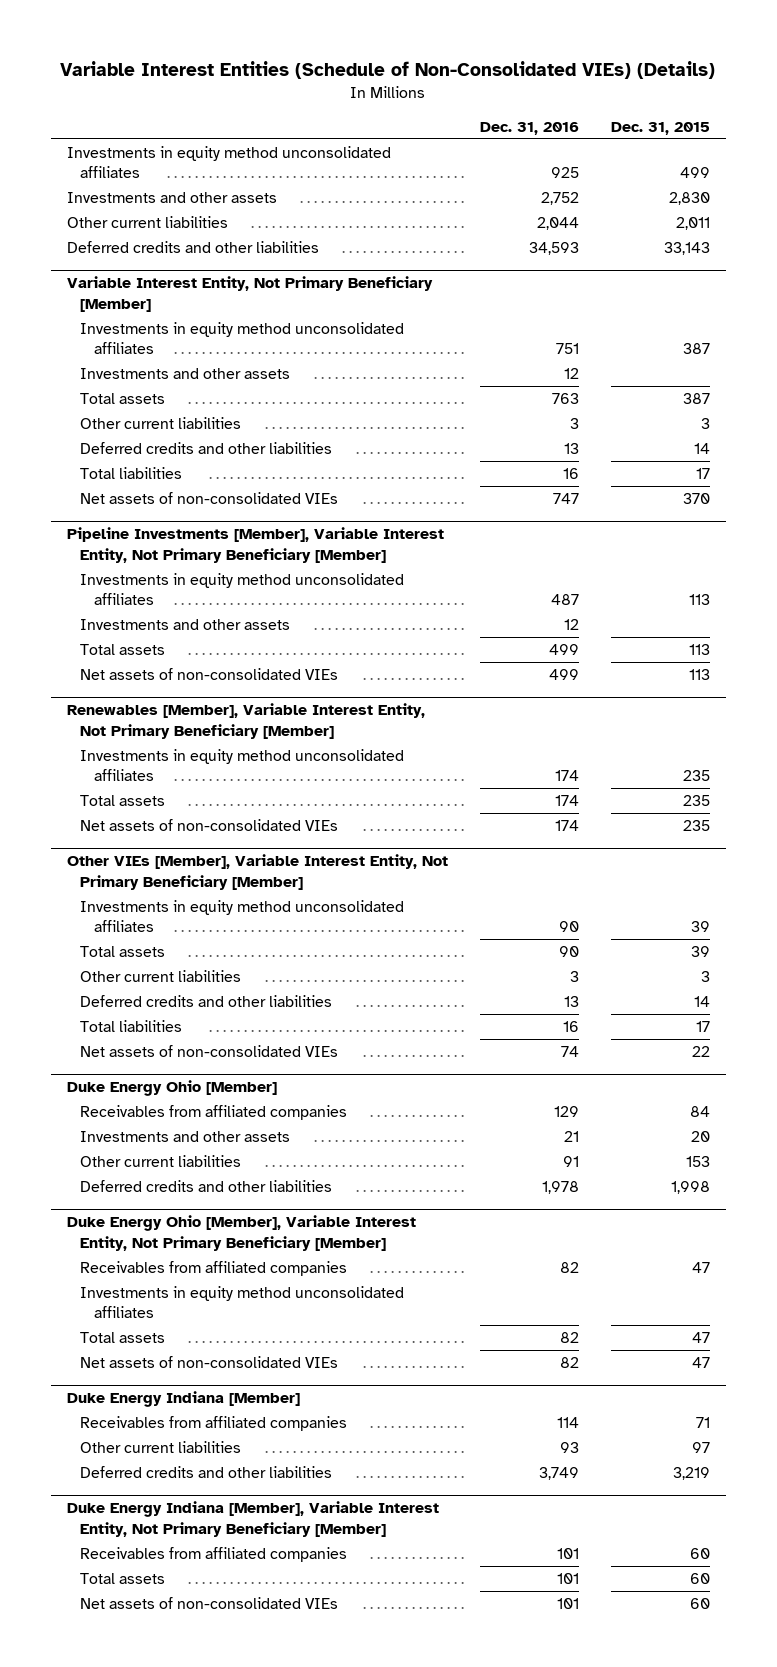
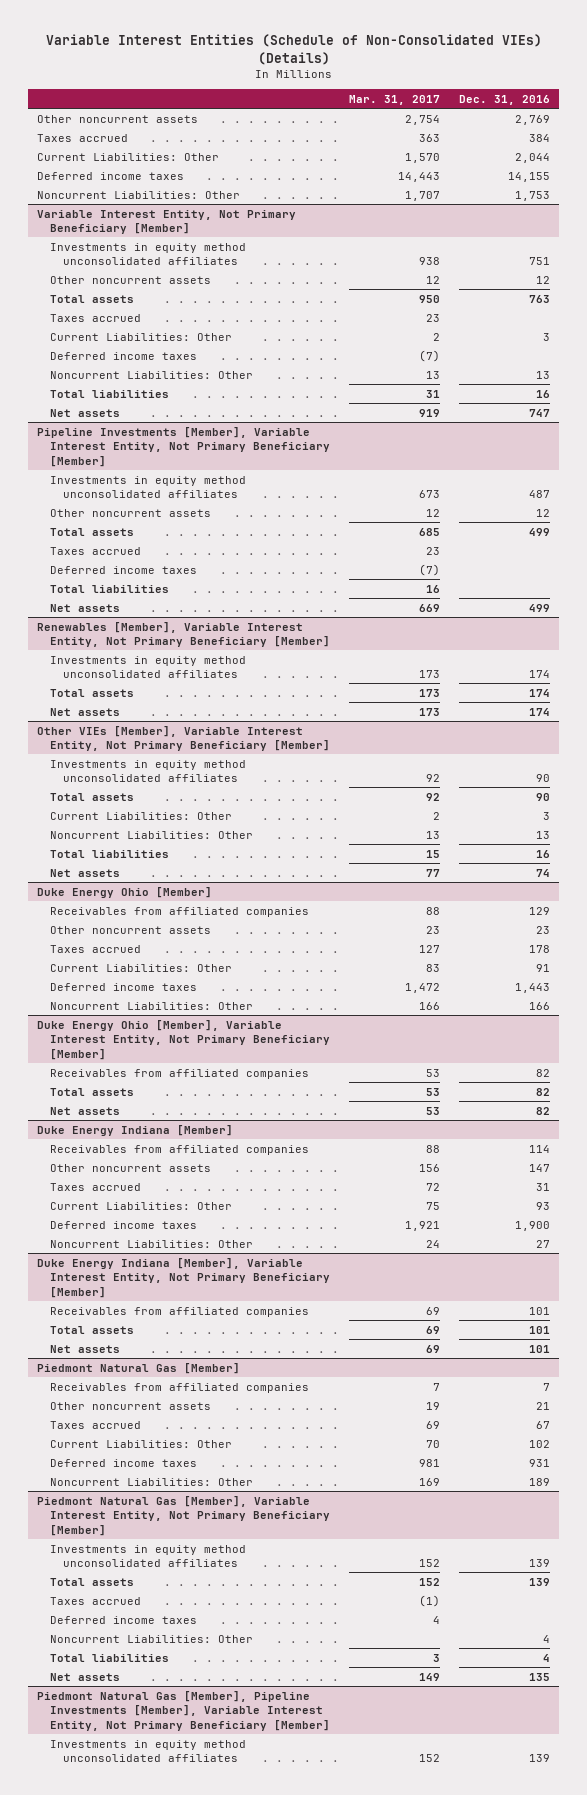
[610,122,710,136] Dec. 31, 2015 -> none
none -> [348,94,440,105] Mar. 31, 2017
[66,145,391,179] Investments in equity method unconsolidated affiliates -> none
[66,240,319,253] Deferred credits and other liabilities -> none
[66,191,277,203] Investments and other assets -> [37,114,199,123] Other noncurrent assets
[540,191,579,205] 2,752 -> [514,114,550,125] 2,769
none -> [37,133,129,142] Taxes accrued
[66,215,228,228] Other current liabilities -> [37,152,220,161] Current Liabilities: Other
none -> [37,171,185,180] Deferred income taxes
none -> [37,190,241,199] Noncurrent Liabilities: Other
[80,367,291,379] Investments and other assets -> [50,275,212,284] Other noncurrent assets
[80,441,333,454] Deferred credits and other liabilities -> none
none -> [50,313,142,322] Taxes accrued
[80,416,242,429] Other current liabilities -> [50,332,233,341] Current Liabilities: Other
none -> [50,351,198,360] Deferred income taxes
none -> [50,370,254,379] Noncurrent Liabilities: Other
[80,491,339,504] Net assets of non-consolidated VIEs -> [50,408,121,417] Net assets
[80,618,291,630] Investments and other assets -> [50,508,212,517] Other noncurrent assets
none -> [50,546,142,555] Taxes accrued
none -> [50,565,198,574] Deferred income taxes
none -> [50,584,170,593] Total liabilities
[80,667,339,680] Net assets of non-consolidated VIEs -> [50,603,121,612] Net assets
[80,818,339,831] Net assets of non-consolidated VIEs -> [50,707,121,716] Net assets
[80,994,333,1007] Deferred credits and other liabilities -> none
[80,969,242,982] Other current liabilities -> [50,811,233,820] Current Liabilities: Other
none -> [50,830,254,839] Noncurrent Liabilities: Other
[80,1044,339,1057] Net assets of non-consolidated VIEs -> [50,868,121,877] Net assets
[80,1179,333,1192] Deferred credits and other liabilities -> none
[80,1130,291,1142] Investments and other assets -> [50,925,212,934] Other noncurrent assets
[563,1130,579,1142] 21 -> [535,925,550,934] 23
none -> [50,944,142,953] Taxes accrued
[80,1154,242,1167] Other current liabilities -> [50,963,233,972] Current Liabilities: Other
none -> [50,982,198,991] Deferred income taxes
none -> [50,1001,254,1010] Noncurrent Liabilities: Other
[80,1285,405,1319] Investments in equity method unconsolidated affiliates -> none
[80,1355,339,1368] Net assets of non-consolidated VIEs -> [50,1106,121,1115] Net assets
[80,1465,333,1478] Deferred credits and other liabilities -> none
none -> [50,1163,212,1172] Other noncurrent assets
none -> [50,1182,142,1191] Taxes accrued
[80,1440,242,1453] Other current liabilities -> [50,1201,233,1210] Current Liabilities: Other
none -> [50,1220,198,1229] Deferred income taxes
none -> [50,1239,254,1248] Noncurrent Liabilities: Other
[80,1596,339,1609] Net assets of non-consolidated VIEs -> [50,1344,121,1353] Net assets
none -> [37,1362,241,1374] Piedmont Natural Gas [Member]
none -> [50,1382,310,1393] Receivables from affiliated companies
none -> [50,1401,212,1410] Other noncurrent assets
none -> [50,1420,142,1429] Taxes accrued
none -> [50,1439,233,1448] Current Liabilities: Other
none -> [50,1458,198,1467] Deferred income taxes
none -> [50,1477,254,1486] Noncurrent Liabilities: Other
none -> [37,1495,331,1536] Piedmont Natural Gas [Member], Variable Interest Entity, Not Primary Beneficiary [Member]
none -> [50,1544,247,1568] Investments in equity method unconsolidated affiliates
none -> [50,1577,135,1586] Total assets
none -> [50,1596,142,1605] Taxes accrued
none -> [50,1615,198,1624] Deferred income taxes
none -> [50,1634,254,1643] Noncurrent Liabilities: Other
none -> [50,1653,170,1662] Total liabilities
none -> [50,1672,121,1681] Net assets
none -> [37,1690,331,1731] Piedmont Natural Gas [Member], Pipeline Investments [Member], Variable Interest Entity, Not Primary Beneficiary [Member]
none -> [50,1739,247,1763] Investments in equity method unconsolidated affiliates

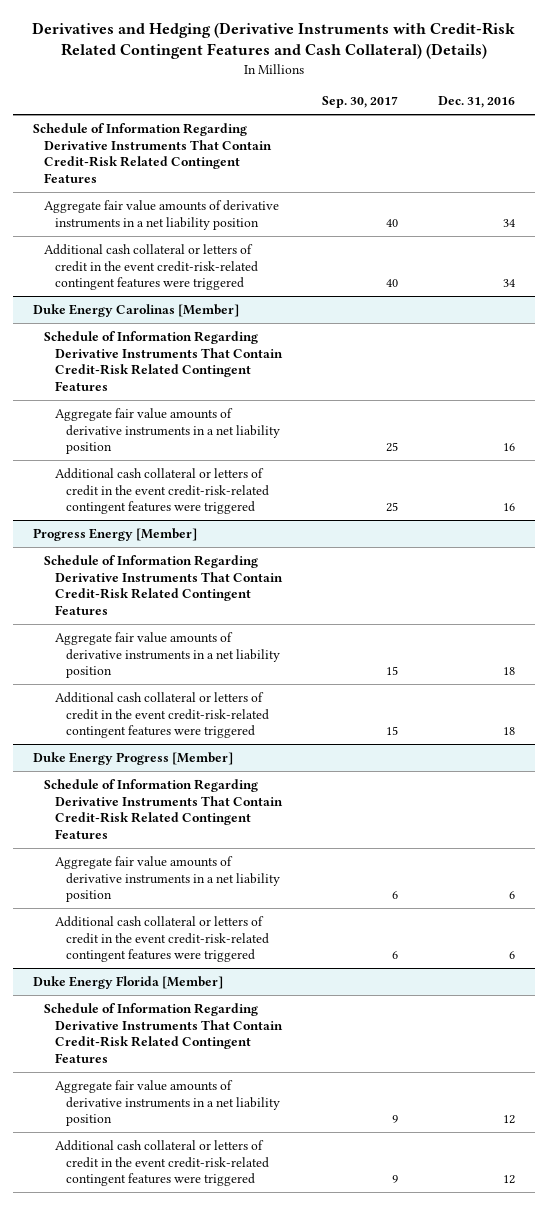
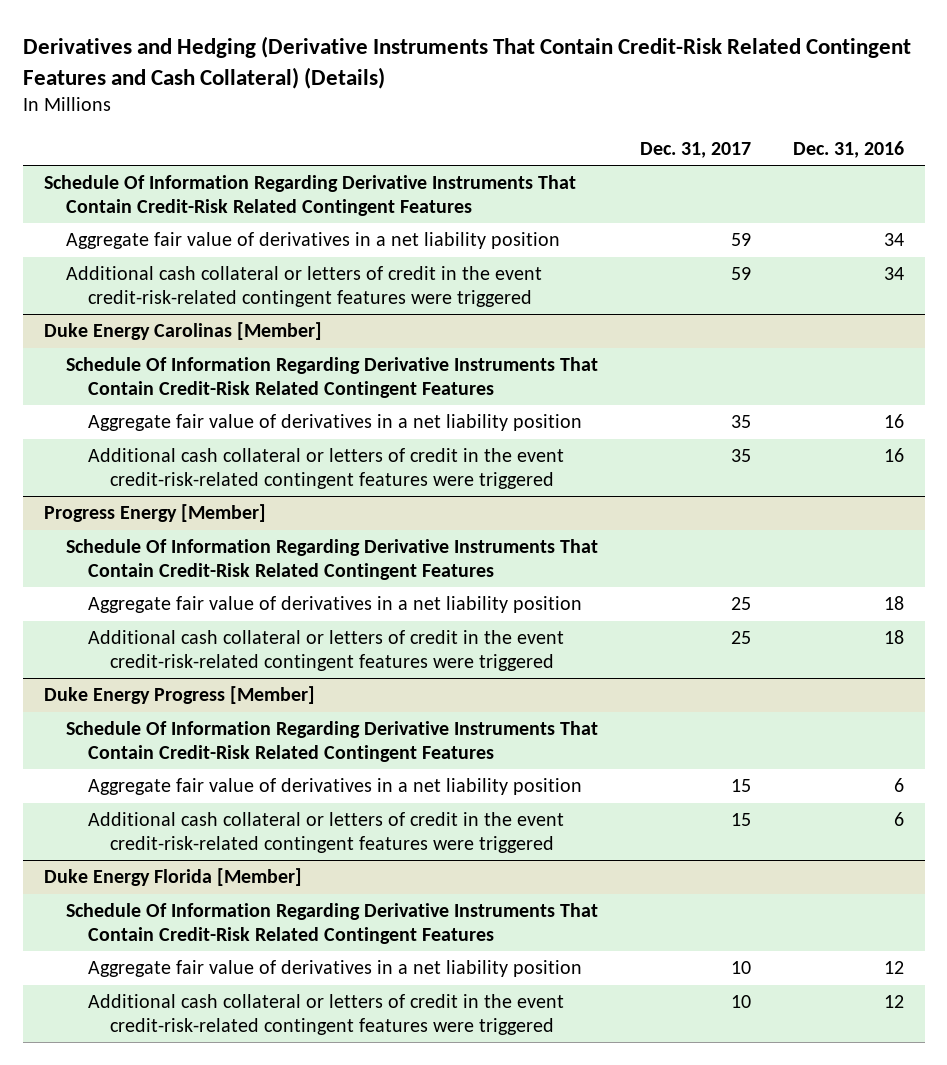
[31,22,515,60] Derivatives and Hedging (Derivative Instruments with Credit-Risk Related Contingent Features and Cash Collateral) (Details) -> [22,35,911,89] Derivatives and Hedging (Derivative Instruments That Contain Credit-Risk Related Contingent Features and Cash Collateral) (Details)
[321,96,398,109] Sep. 30, 2017 -> none
none -> [639,141,751,158] Dec. 31, 2017
[32,122,272,183] Schedule of Information Regarding Derivative Instruments That Contain Credit-Risk Related Contingent Features -> [43,175,576,216] Schedule Of Information Regarding Derivative Instruments That Contain Credit-Risk Related Contingent Features
[43,199,279,230] Aggregate fair value amounts of derivative instruments in a net liability position -> [65,232,560,250] Aggregate fair value of derivatives in a net liability position
[43,330,283,391] Schedule of Information Regarding Derivative Instruments That Contain Credit-Risk Related Contingent Features -> [65,357,598,398] Schedule Of Information Regarding Derivative Instruments That Contain Credit-Risk Related Contingent Features
[54,407,280,455] Aggregate fair value amounts of derivative instruments in a net liability position -> [88,414,583,432] Aggregate fair value of derivatives in a net liability position
[43,554,283,615] Schedule of Information Regarding Derivative Instruments That Contain Credit-Risk Related Contingent Features -> [65,539,598,580] Schedule Of Information Regarding Derivative Instruments That Contain Credit-Risk Related Contingent Features
[54,631,280,679] Aggregate fair value amounts of derivative instruments in a net liability position -> [88,596,583,614] Aggregate fair value of derivatives in a net liability position
[43,778,283,839] Schedule of Information Regarding Derivative Instruments That Contain Credit-Risk Related Contingent Features -> [65,721,598,762] Schedule Of Information Regarding Derivative Instruments That Contain Credit-Risk Related Contingent Features
[54,855,280,903] Aggregate fair value amounts of derivative instruments in a net liability position -> [88,778,583,796] Aggregate fair value of derivatives in a net liability position
[43,1002,283,1063] Schedule of Information Regarding Derivative Instruments That Contain Credit-Risk Related Contingent Features -> [65,903,598,944] Schedule Of Information Regarding Derivative Instruments That Contain Credit-Risk Related Contingent Features
[54,1079,280,1127] Aggregate fair value amounts of derivative instruments in a net liability position -> [88,960,583,978] Aggregate fair value of derivatives in a net liability position

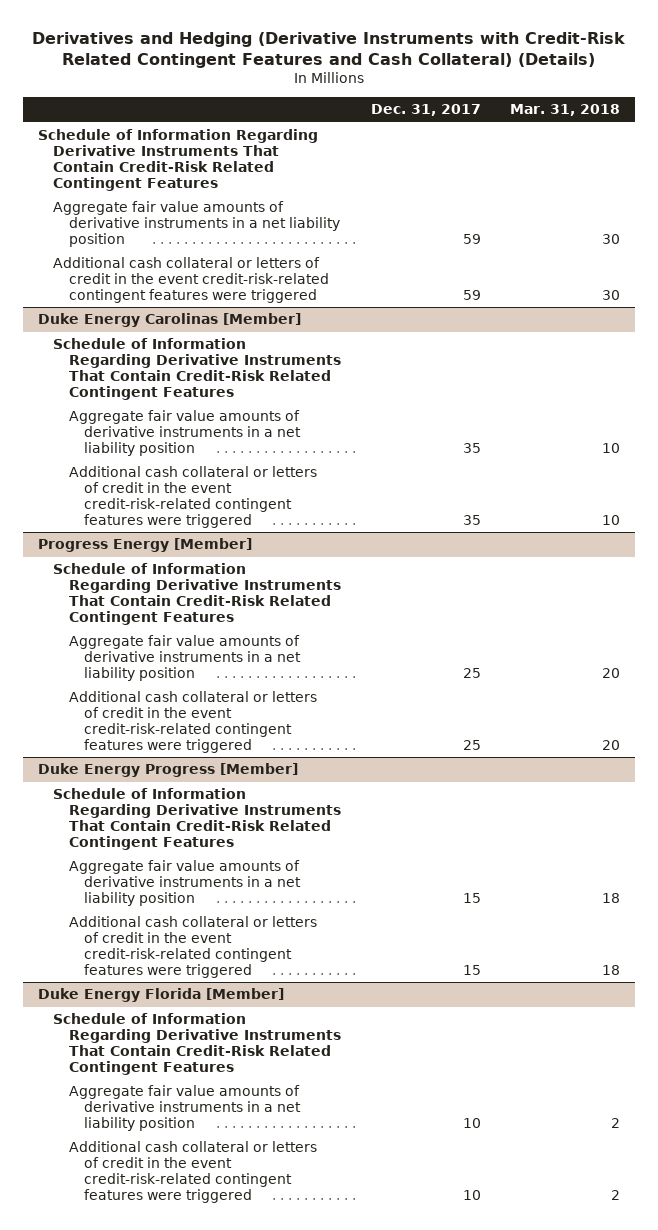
[22,35,911,89] Derivatives and Hedging (Derivative Instruments That Contain Credit-Risk Related Contingent Features and Cash Collateral) (Details) -> [31,31,625,68] Derivatives and Hedging (Derivative Instruments with Credit-Risk Related Contingent Features and Cash Collateral) (Details)
[792,140,904,158] Dec. 31, 2016 -> none
none -> [510,104,621,117] Mar. 31, 2018
[43,175,576,216] Schedule Of Information Regarding Derivative Instruments That Contain Credit-Risk Related Contingent Features -> [37,129,318,191] Schedule of Information Regarding Derivative Instruments That Contain Credit-Risk Related Contingent Features
[65,232,560,250] Aggregate fair value of derivatives in a net liability position -> [53,201,340,247] Aggregate fair value amounts of derivative instruments in a net liability position
[65,357,598,398] Schedule Of Information Regarding Derivative Instruments That Contain Credit-Risk Related Contingent Features -> [53,338,341,400] Schedule of Information Regarding Derivative Instruments That Contain Credit-Risk Related Contingent Features
[88,414,583,432] Aggregate fair value of derivatives in a net liability position -> [68,410,302,456] Aggregate fair value amounts of derivative instruments in a net liability position
[65,539,598,580] Schedule Of Information Regarding Derivative Instruments That Contain Credit-Risk Related Contingent Features -> [53,563,341,625] Schedule of Information Regarding Derivative Instruments That Contain Credit-Risk Related Contingent Features
[88,596,583,614] Aggregate fair value of derivatives in a net liability position -> [68,635,302,681] Aggregate fair value amounts of derivative instruments in a net liability position
[65,721,598,762] Schedule Of Information Regarding Derivative Instruments That Contain Credit-Risk Related Contingent Features -> [53,788,341,850] Schedule of Information Regarding Derivative Instruments That Contain Credit-Risk Related Contingent Features
[88,778,583,796] Aggregate fair value of derivatives in a net liability position -> [68,860,302,906] Aggregate fair value amounts of derivative instruments in a net liability position
[65,903,598,944] Schedule Of Information Regarding Derivative Instruments That Contain Credit-Risk Related Contingent Features -> [53,1013,341,1075] Schedule of Information Regarding Derivative Instruments That Contain Credit-Risk Related Contingent Features
[88,960,583,978] Aggregate fair value of derivatives in a net liability position -> [68,1085,302,1131] Aggregate fair value amounts of derivative instruments in a net liability position

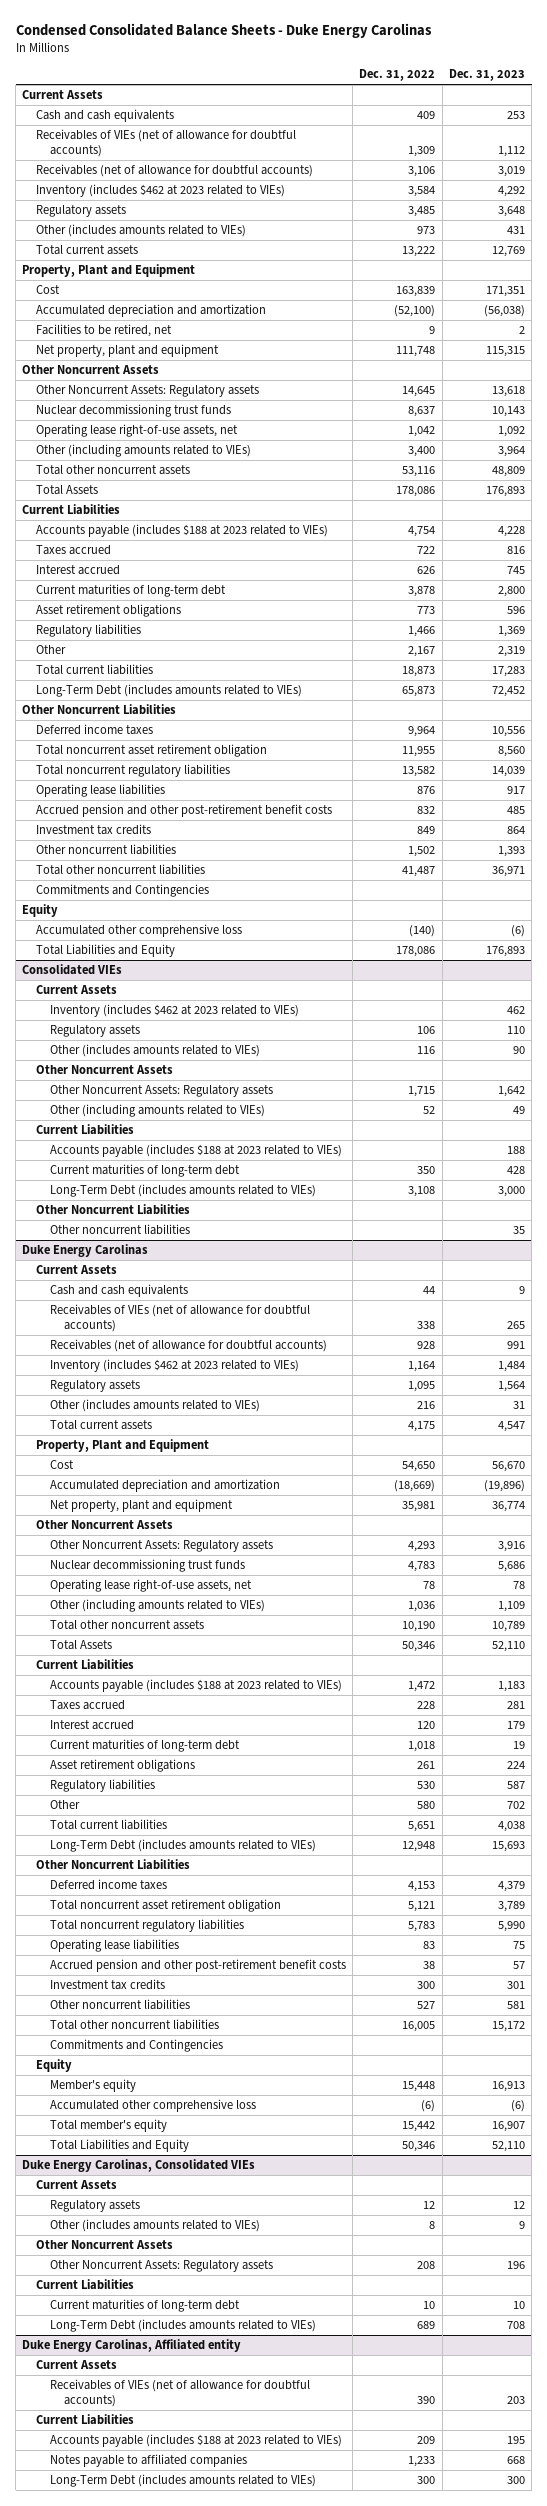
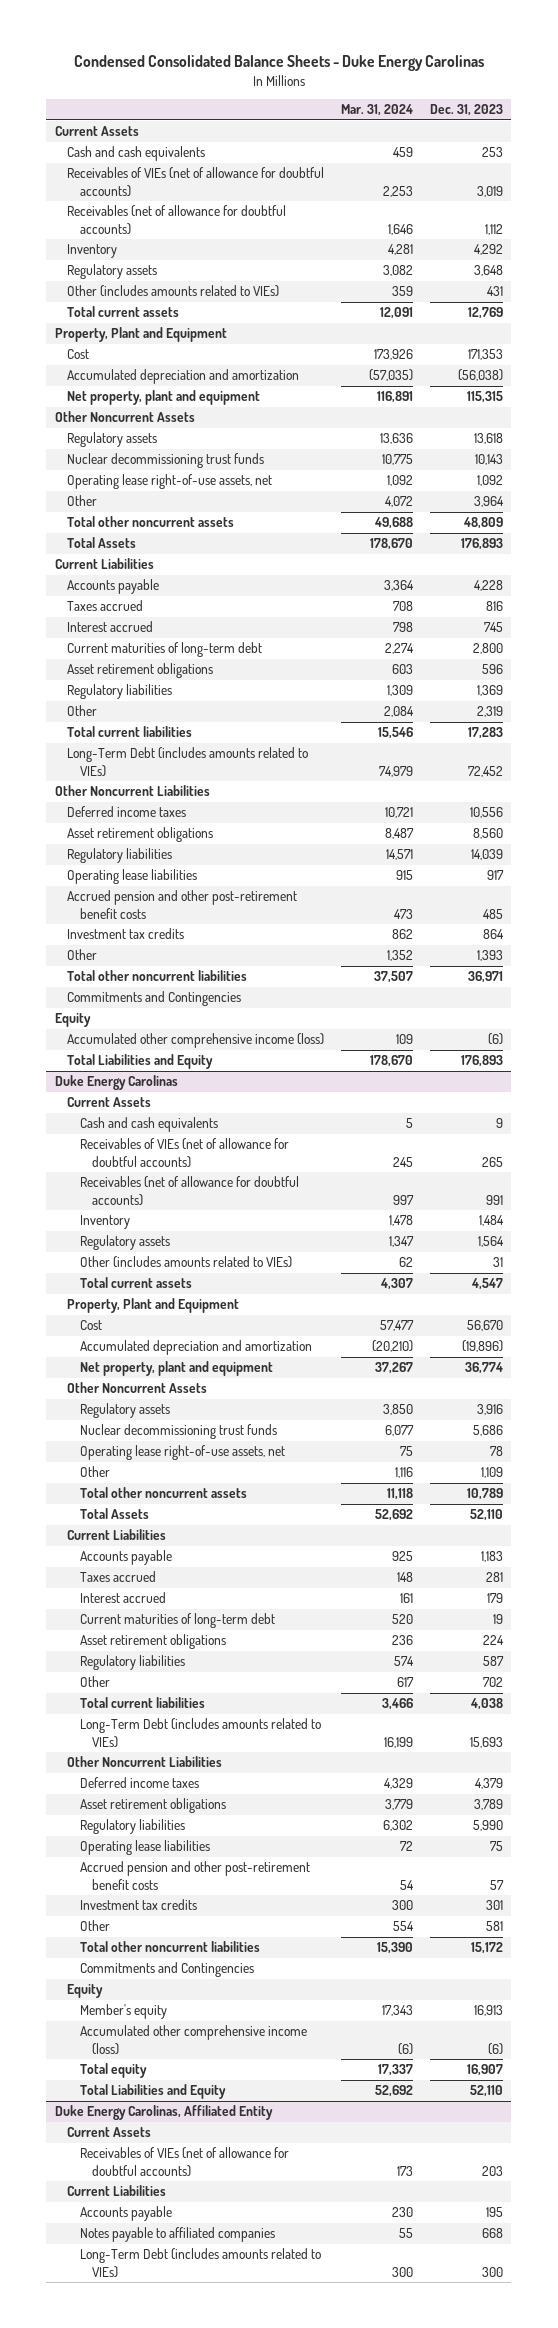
[359,69,436,82] Dec. 31, 2022 -> none
none -> [341,104,414,117] Mar. 31, 2024
[497,146,525,158] 1,112 -> [476,185,503,197] 3,019
[497,165,525,177] 3,019 -> [484,223,503,235] 1,112
[36,183,286,197] Inventory (includes $462 at 2023 related to VIEs) -> [67,244,118,259] Inventory
[485,285,525,297] 171,351 -> [467,349,503,361] 171,353
[36,323,173,337] Facilities to be retired, net -> none
[36,384,260,397] Other Noncurrent Assets: Regulatory assets -> [67,432,158,448] Regulatory assets
[36,443,252,457] Other (including amounts related to VIEs) -> [67,495,98,507] Other
[36,523,329,537] Accounts payable (includes $188 at 2023 related to VIEs) -> [67,579,160,595] Accounts payable
[36,743,268,757] Total noncurrent asset retirement obligation -> [67,827,214,843] Asset retirement obligations
[36,763,231,777] Total noncurrent regulatory liabilities -> [67,848,173,864] Regulatory liabilities
[36,843,177,855] Other noncurrent liabilities -> [67,949,98,961] Other
[36,923,243,937] Accumulated other comprehensive loss -> [67,1033,325,1049] Accumulated other comprehensive income (loss)
[22,963,123,975] Consolidated VIEs -> none
[36,984,118,994] Current Assets -> none
[49,1003,299,1017] Inventory (includes $462 at 2023 related to VIEs) -> none
[49,1024,140,1037] Regulatory assets -> none
[49,1043,260,1057] Other (includes amounts related to VIEs) -> none
[36,1064,174,1074] Other Noncurrent Assets -> none
[49,1084,273,1097] Other Noncurrent Assets: Regulatory assets -> none
[49,1103,265,1117] Other (including amounts related to VIEs) -> none
[36,1123,135,1135] Current Liabilities -> none
[49,1143,342,1157] Accounts payable (includes $188 at 2023 related to VIEs) -> none
[49,1163,240,1177] Current maturities of long-term debt -> none
[49,1183,316,1197] Long-Term Debt (includes amounts related to VIEs) -> none
[36,1203,191,1215] Other Noncurrent Liabilities -> none
[49,1223,190,1235] Other noncurrent liabilities -> none
[49,1358,299,1372] Inventory (includes $462 at 2023 related to VIEs) -> [79,1215,130,1230] Inventory
[49,1539,273,1552] Other Noncurrent Assets: Regulatory assets -> [79,1403,170,1419] Regulatory assets
[49,1598,265,1612] Other (including amounts related to VIEs) -> [79,1466,110,1478] Other
[49,1678,342,1692] Accounts payable (includes $188 at 2023 related to VIEs) -> [79,1550,172,1566] Accounts payable
[49,1898,281,1912] Total noncurrent asset retirement obligation -> [79,1798,226,1814] Asset retirement obligations
[49,1918,244,1932] Total noncurrent regulatory liabilities -> [79,1819,185,1835] Regulatory liabilities
[49,1998,190,2010] Other noncurrent liabilities -> [79,1920,110,1932] Other
[49,2098,256,2112] Accumulated other comprehensive loss -> [79,2025,307,2055] Accumulated other comprehensive income (loss)
[49,2118,167,2132] Total member's equity -> [79,2063,147,2079] Total equity
[22,2158,256,2172] Duke Energy Carolinas, Consolidated VIEs -> none
[36,2179,118,2189] Current Assets -> none
[49,2199,140,2212] Regulatory assets -> none
[49,2218,260,2232] Other (includes amounts related to VIEs) -> none
[36,2239,174,2249] Other Noncurrent Assets -> none
[49,2259,273,2272] Other Noncurrent Assets: Regulatory assets -> none
[36,2278,135,2290] Current Liabilities -> none
[49,2298,240,2312] Current maturities of long-term debt -> none
[49,2318,316,2332] Long-Term Debt (includes amounts related to VIEs) -> none
[22,2338,242,2352] Duke Energy Carolinas, Affiliated entity -> [54,2105,273,2121] Duke Energy Carolinas, Affiliated Entity
[49,2433,342,2447] Accounts payable (includes $188 at 2023 related to VIEs) -> [79,2206,172,2222] Accounts payable

